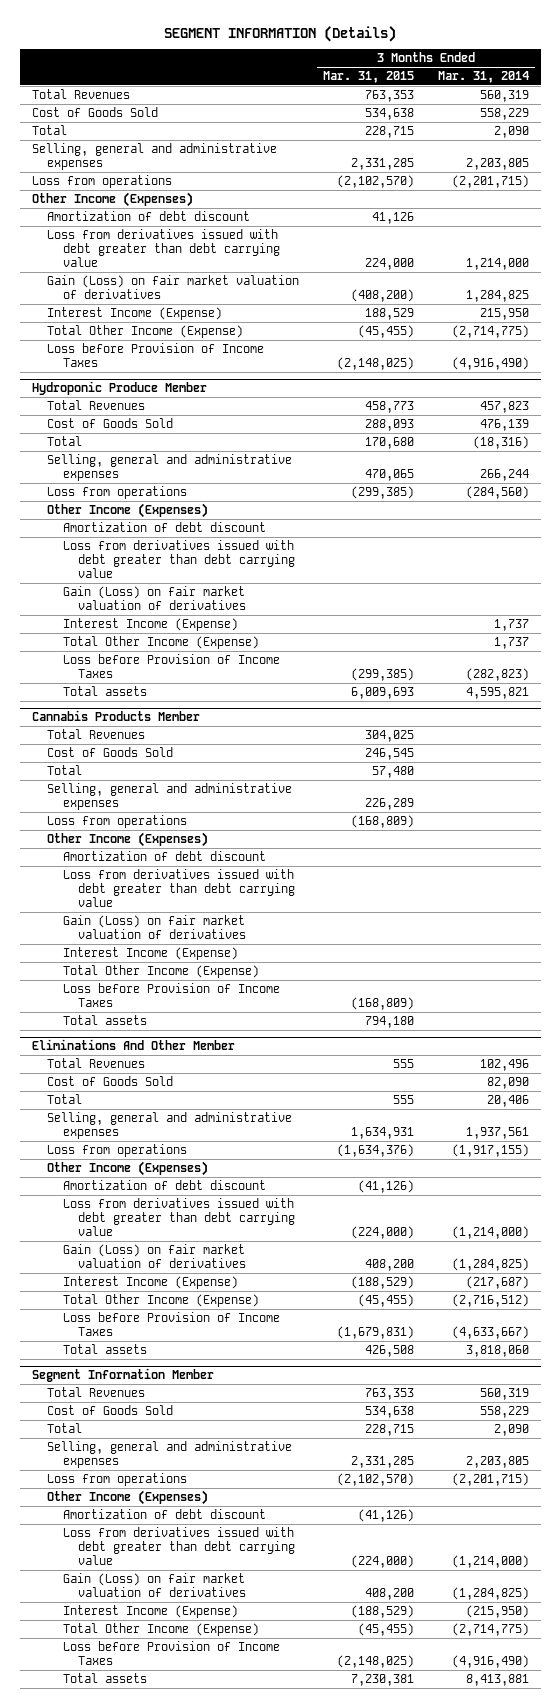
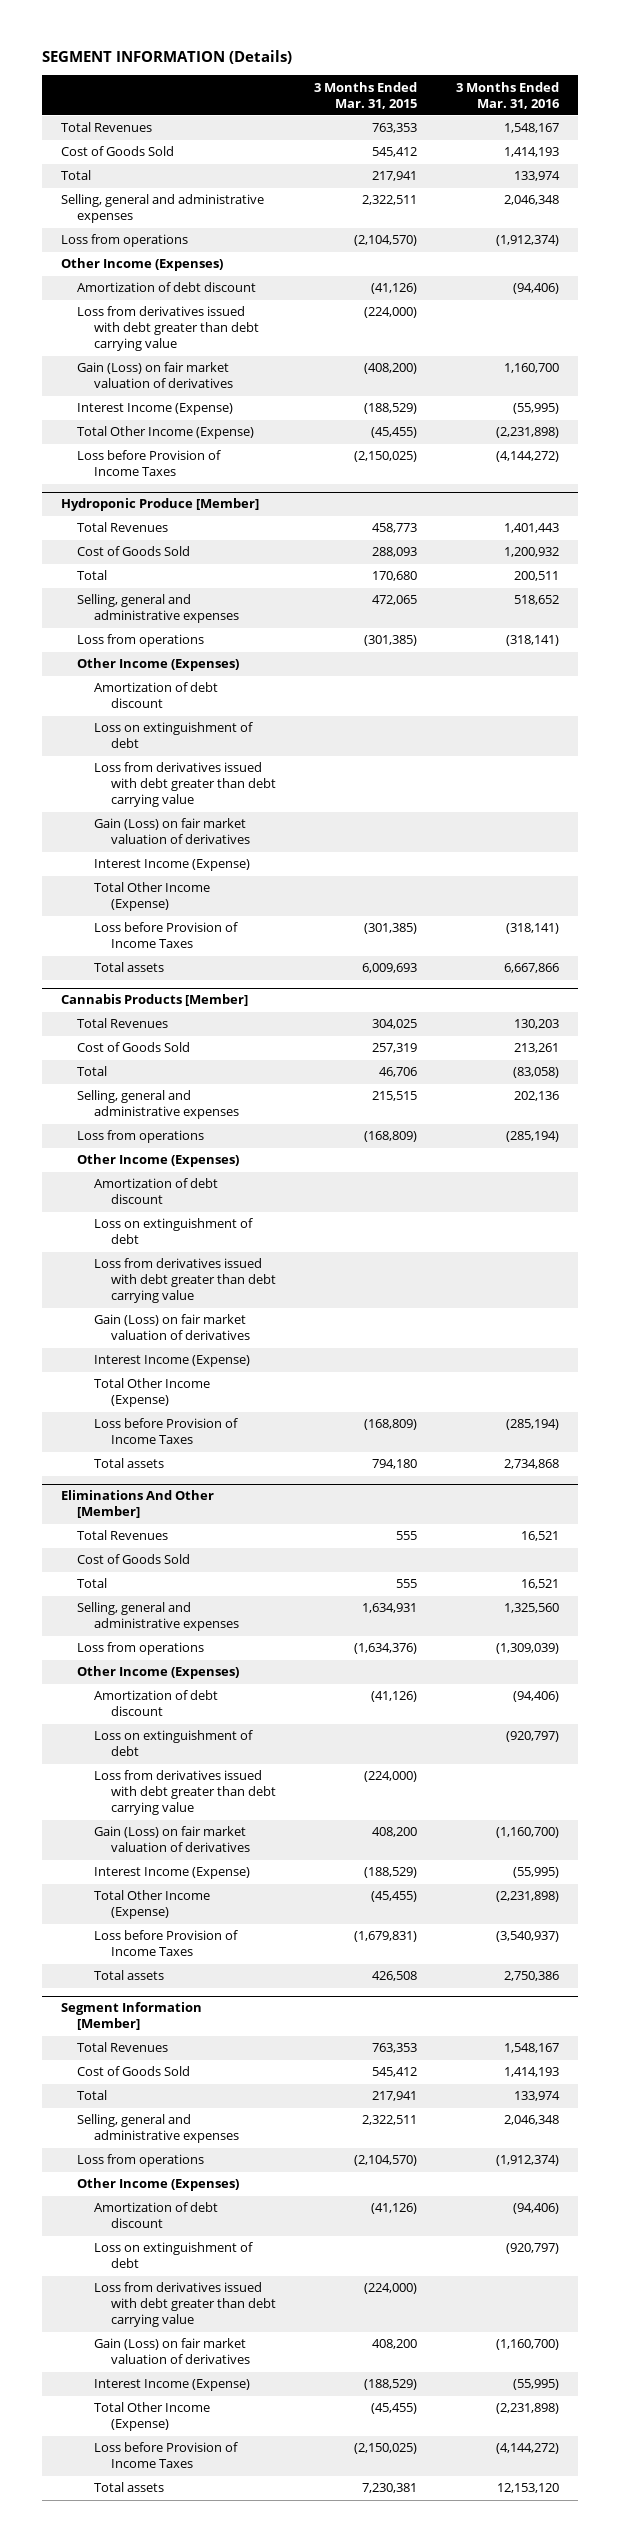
[437,70,529,83] Mar. 31, 2014 -> none
none -> [455,81,560,109] 3 Months Ended Mar. 31, 2016
[364,107,414,120] 534,638 -> [372,147,418,158] 545,412
[364,125,414,138] 228,715 -> [372,171,418,182] 217,941
[350,158,414,171] 2,331,285 -> [362,195,418,206] 2,322,511
[336,174,414,188] (2,102,570) -> [354,235,418,247] (2,104,570)
[371,211,414,224] 41,126 -> [371,283,418,295] (41,126)
[364,258,414,271] 224,000 -> [364,307,418,319] (224,000)
[364,307,414,320] 188,529 -> [364,403,418,415] (188,529)
[336,357,414,371] (2,148,025) -> [354,451,418,463] (2,150,025)
[31,380,207,395] Hydroponic Produce Member -> [60,498,259,512] Hydroponic Produce [Member]
[364,469,414,482] 470,065 -> [372,595,418,606] 472,065
[350,485,414,499] (299,385) -> [364,635,418,647] (301,385)
none -> [94,722,254,749] Loss on extinguishment of debt
[350,668,414,682] (299,385) -> [364,923,418,935] (301,385)
[31,709,200,721] Cannabis Products Member -> [60,994,248,1007] Cannabis Products [Member]
[364,747,414,760] 246,545 -> [372,1043,418,1054] 257,319
[371,765,414,778] 57,480 -> [379,1067,418,1078] 46,706
[364,798,414,811] 226,289 -> [372,1091,418,1102] 215,515
none -> [94,1218,254,1245] Loss on extinguishment of debt
[31,1038,235,1050] Eliminations And Other Member -> [60,1490,214,1519] Eliminations And Other [Member]
none -> [94,1730,254,1757] Loss on extinguishment of debt
[31,1367,214,1382] Segment Information Member -> [60,2002,202,2031] Segment Information [Member]
[364,1405,414,1418] 534,638 -> [372,2067,418,2078] 545,412
[364,1423,414,1436] 228,715 -> [372,2091,418,2102] 217,941
[350,1456,414,1469] 2,331,285 -> [362,2115,418,2126] 2,322,511
[336,1472,414,1486] (2,102,570) -> [354,2155,418,2167] (2,104,570)
none -> [94,2242,254,2269] Loss on extinguishment of debt
[336,1655,414,1669] (2,148,025) -> [354,2443,418,2455] (2,150,025)

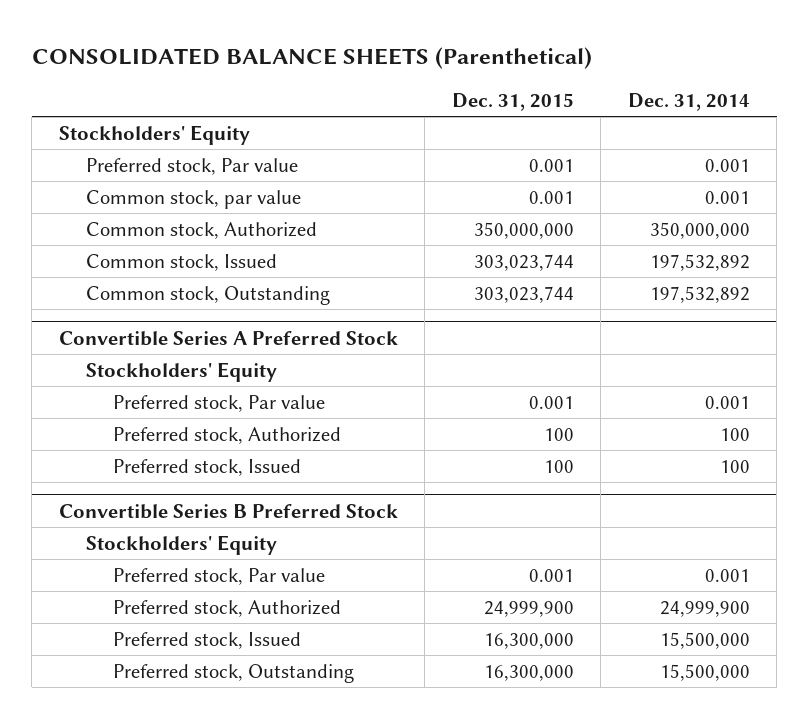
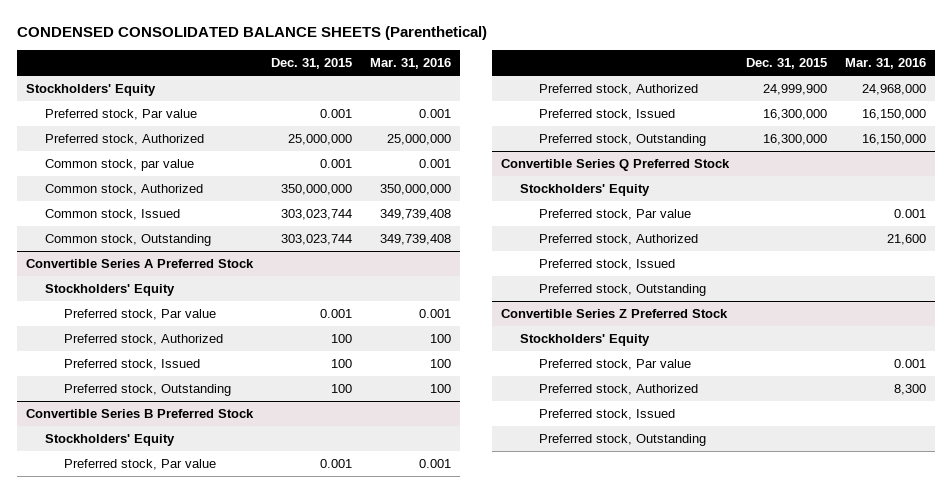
[31,46,592,69] CONSOLIDATED BALANCE SHEETS (Parenthetical) -> [17,26,488,41] CONDENSED CONSOLIDATED BALANCE SHEETS (Parenthetical)
[627,93,750,112] Dec. 31, 2014 -> none
none -> [369,57,451,69] Mar. 31, 2016
none -> [45,134,205,146] Preferred stock, Authorized
none -> [64,384,232,397] Preferred stock, Outstanding
none -> [500,159,730,172] Convertible Series Q Preferred Stock
none -> [519,184,650,197] Stockholders' Equity
none -> [539,209,692,221] Preferred stock, Par value
none -> [539,234,699,246] Preferred stock, Authorized
none -> [539,259,676,271] Preferred stock, Issued
none -> [539,284,707,297] Preferred stock, Outstanding
none -> [500,309,728,319] Convertible Series Z Preferred Stock
none -> [519,334,650,347] Stockholders' Equity
none -> [539,359,692,371] Preferred stock, Par value
none -> [539,384,699,396] Preferred stock, Authorized
none -> [539,409,676,421] Preferred stock, Issued
none -> [539,434,707,447] Preferred stock, Outstanding

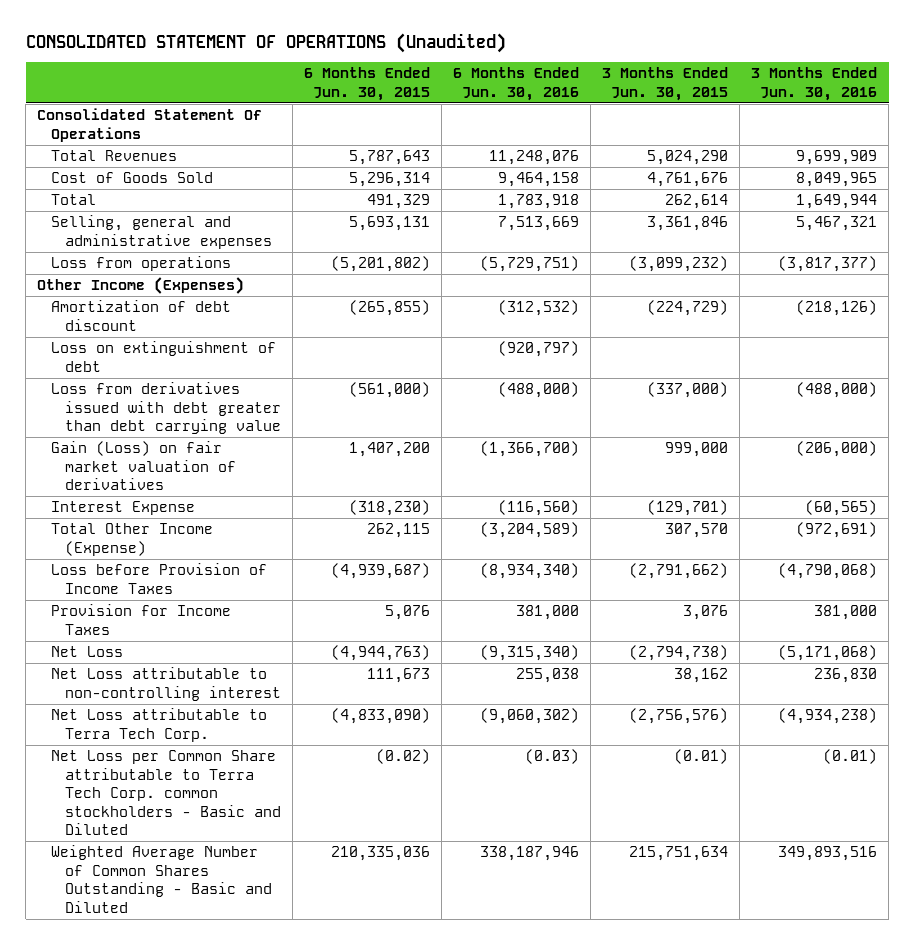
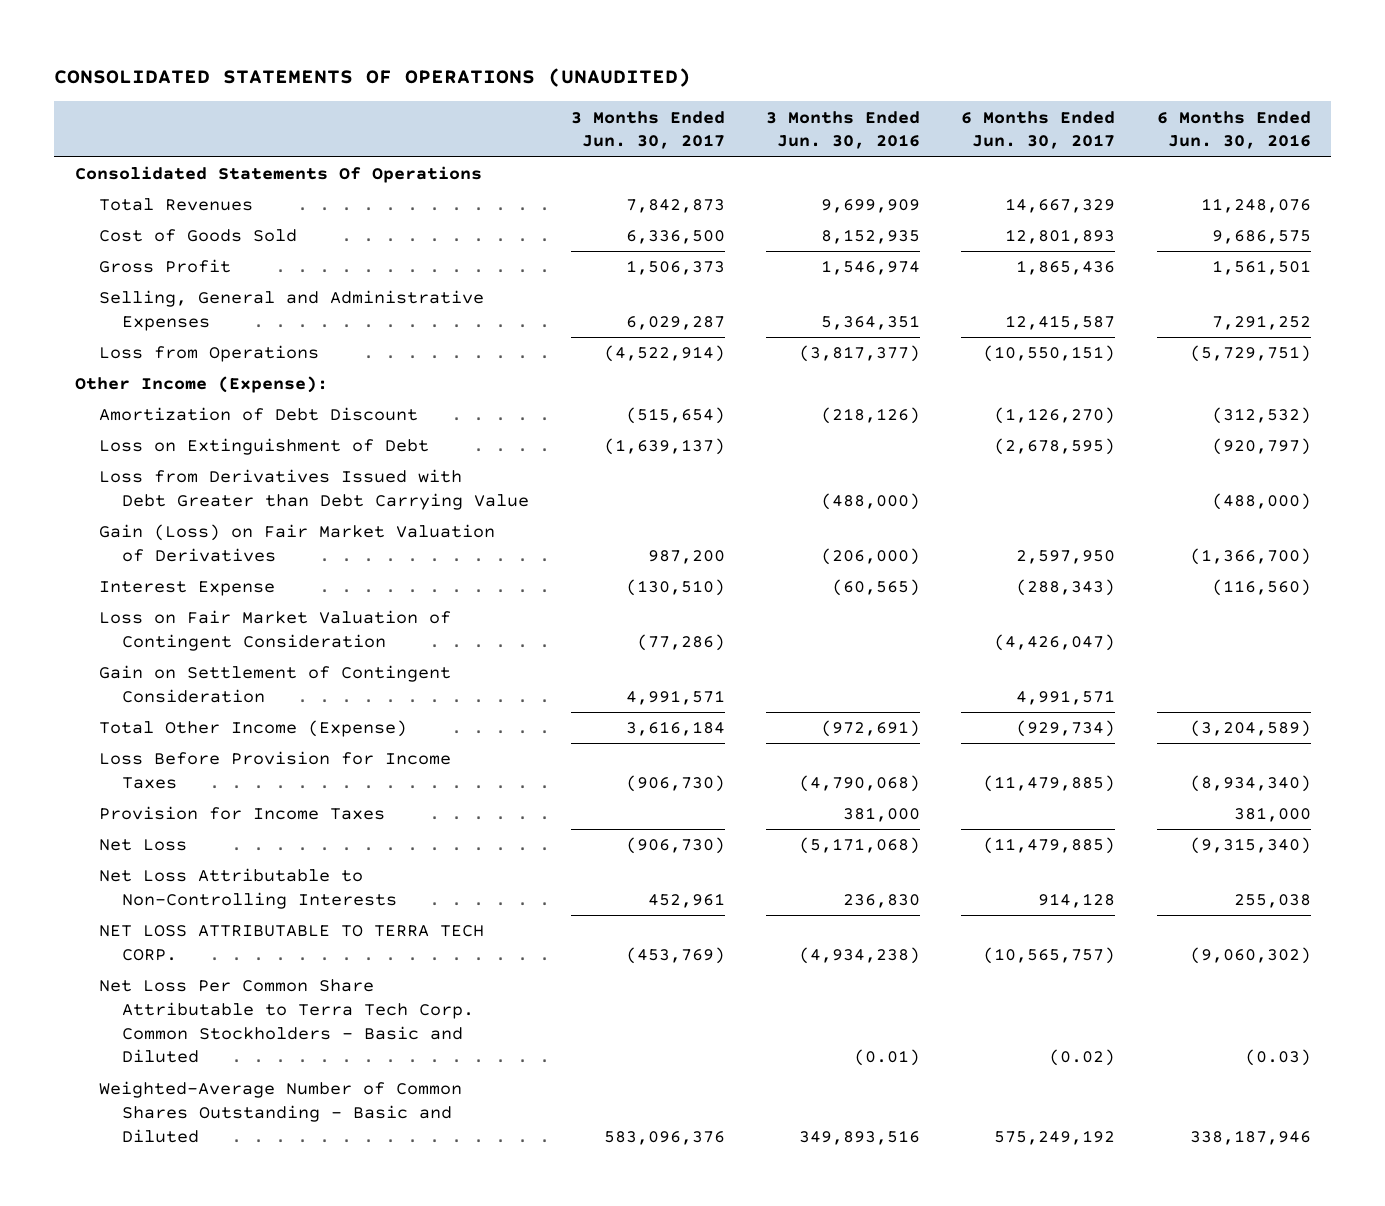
[25,32,506,53] CONSOLIDATED STATEMENT OF OPERATIONS (Unaudited) -> [54,67,692,87] CONSOLIDATED STATEMENTS OF OPERATIONS (UNAUDITED)
[303,67,430,101] 6 Months Ended Jun. 30, 2015 -> none
[602,67,729,101] 3 Months Ended Jun. 30, 2015 -> none
none -> [570,110,725,150] 3 Months Ended Jun. 30, 2017
none -> [961,110,1116,150] 6 Months Ended Jun. 30, 2017
[37,108,263,142] Consolidated Statement Of Operations -> [74,166,482,184] Consolidated Statements Of Operations
[50,194,96,206] Total -> none
[498,172,580,188] 9,464,158 -> [1211,230,1311,245] 9,686,575
[796,172,878,188] 8,049,965 -> [821,229,921,245] 8,152,935
none -> [98,259,231,274] Gross Profit
[50,215,272,249] Selling, general and administrative expenses -> [98,290,484,331] Selling, General and Administrative Expenses
[498,216,580,232] 7,513,669 -> [1211,314,1311,330] 7,291,252
[796,216,878,232] 5,467,321 -> [821,314,921,330] 5,364,351
[50,256,231,272] Loss from operations -> [98,345,319,363] Loss from Operations
[37,277,245,295] Other Income (Expenses) -> [74,376,328,394] Other Income (Expense):
[50,300,231,331] Amortization of debt discount -> [98,407,418,422] Amortization of Debt Discount
[50,341,276,372] Loss on extinguishment of debt -> [98,438,429,456] Loss on Extinguishment of Debt
[50,382,281,435] Loss from derivatives issued with debt greater than debt carrying value -> [98,469,530,510] Loss from Derivatives Issued with Debt Greater than Debt Carrying Value
[50,441,236,491] Gain (Loss) on fair market valuation of derivatives -> [98,524,495,562] Gain (Loss) on Fair Market Valuation of Derivatives
none -> [98,610,451,651] Loss on Fair Market Valuation of Contingent Consideration
none -> [98,665,451,703] Gain on Settlement of Contingent Consideration
[50,563,267,594] Loss before Provision of Income Taxes -> [98,751,451,789] Loss Before Provision for Income Taxes
[50,667,281,701] Net Loss attributable to non-controlling interest -> [98,868,398,909] Net Loss Attributable to Non-Controlling Interests
[50,708,267,742] Net Loss attributable to Terra Tech Corp. -> [98,925,484,961] NET LOSS ATTRIBUTABLE TO TERRA TECH CORP.
[50,750,281,836] Net Loss per Common Share attributable to Terra Tech Corp. common stockholders - Basic and Diluted -> [98,979,475,1064] Net Loss Per Common Share Attributable to Terra Tech Corp. Common Stockholders - Basic and Diluted
[50,845,272,913] Weighted Average Number of Common Shares Outstanding - Basic and Diluted -> [98,1081,462,1143] Weighted-Average Number of Common Shares Outstanding - Basic and Diluted

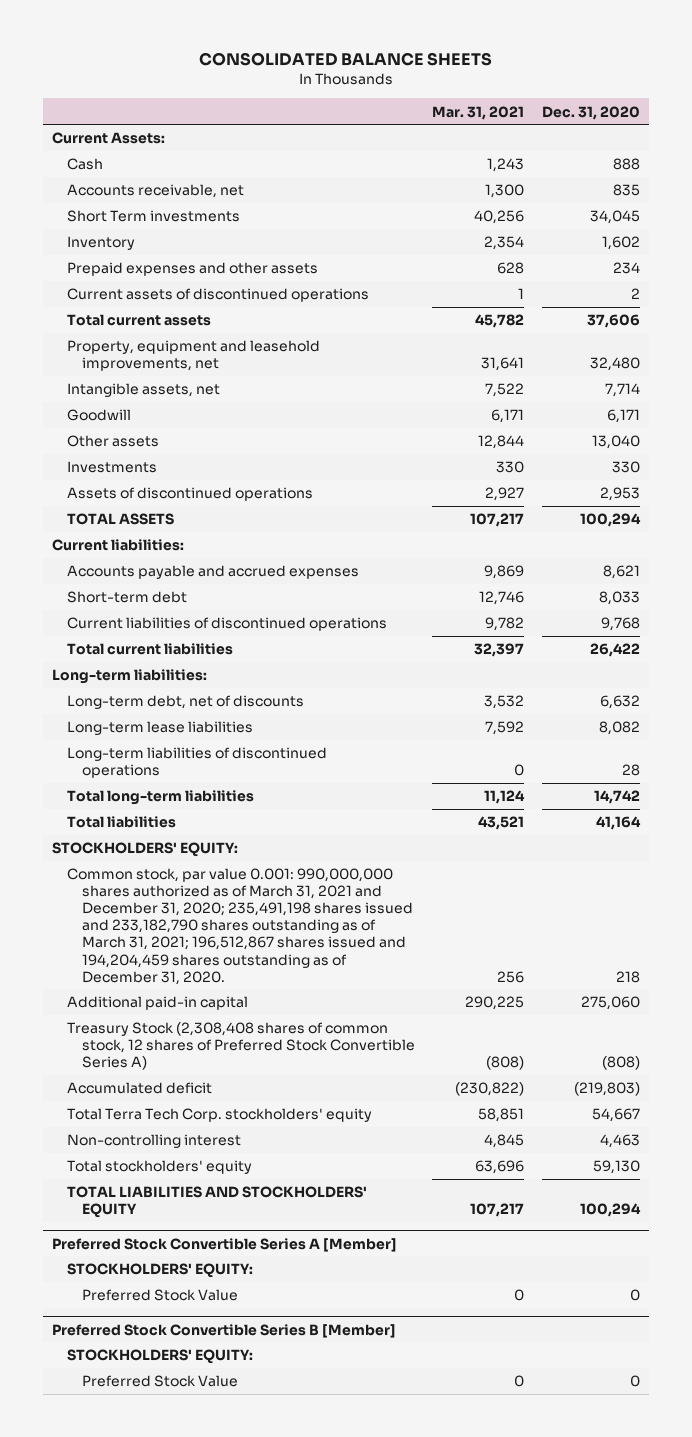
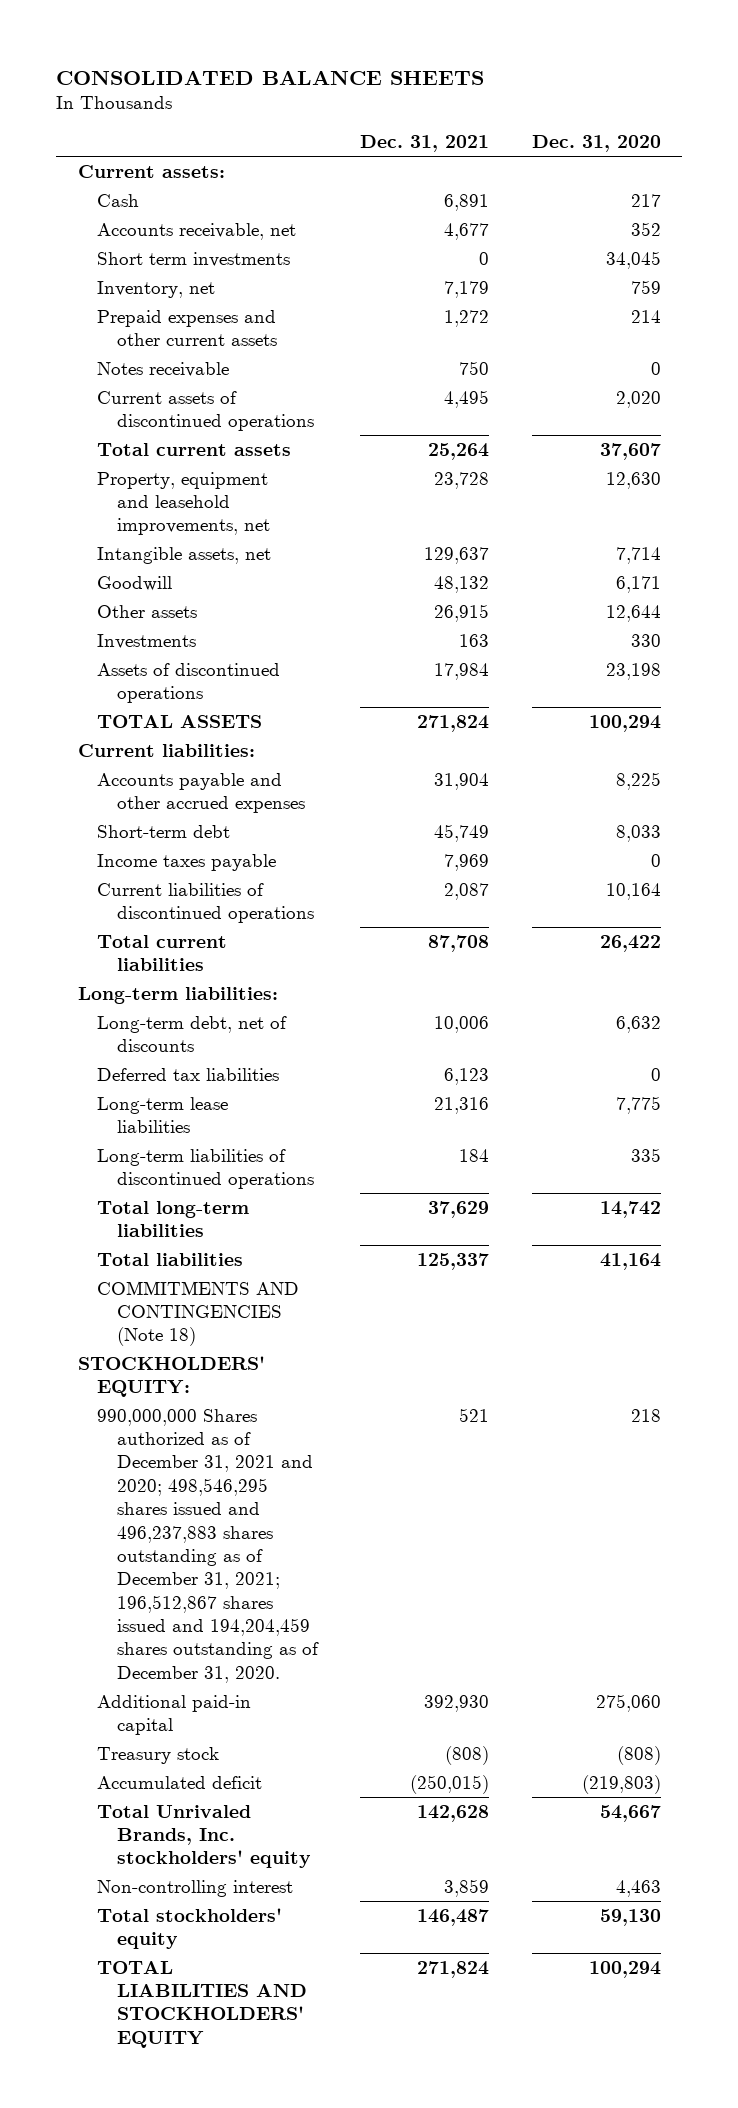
[432,105,525,120] Mar. 31, 2021 -> none
none -> [360,135,490,153] Dec. 31, 2021
[52,132,166,145] Current Assets: -> [77,164,225,178] Current assets:
[612,158,640,171] 888 -> [630,193,661,207] 217
[612,184,640,197] 835 -> [630,221,661,236] 352
[66,210,240,223] Short Term investments -> [97,251,291,267] Short term investments
[66,236,135,251] Inventory -> [97,280,216,298] Inventory, net
[601,236,640,251] 1,602 -> [630,279,661,294] 759
[66,262,318,277] Prepaid expenses and other assets -> [97,309,277,347] Prepaid expenses and other current assets
[612,262,640,275] 234 -> [630,309,661,323] 214
none -> [97,361,230,377] Notes receivable
[630,288,640,300] 2 -> [615,390,661,408] 2,020
[586,314,640,329] 37,606 -> [599,442,661,460] 37,607
[589,357,640,372] 32,480 -> [605,471,661,489] 12,630
[591,435,640,450] 13,040 -> [605,604,661,622] 12,644
[599,487,640,502] 2,953 -> [605,662,661,680] 23,198
[66,565,359,580] Accounts payable and accrued expenses -> [97,772,305,814] Accounts payable and other accrued expenses
[602,565,640,580] 8,621 -> [615,771,661,790] 8,225
none -> [97,853,277,871] Income taxes payable
[600,617,640,632] 9,768 -> [605,882,661,900] 10,164
none -> [97,1067,280,1081] Deferred tax liabilities
[598,721,640,736] 8,082 -> [615,1095,661,1114] 7,775
[621,764,640,777] 28 -> [630,1147,661,1162] 335
none -> [97,1280,300,1347] COMMITMENTS AND CONTINGENCIES (Note 18)
[66,868,413,985] Common stock, par value 0.001: 990,000,000 shares authorized as of March 31, 2021 and December 31, 2020; 235,491,198 shares issued and 233,182,790 shares outstanding as of March 31, 2021; 196,512,867 shares issued and 194,204,459 shares outstanding as of December 31, 2020. -> [97,1408,319,1683] 990,000,000 Shares authorized as of December 31, 2021 and 2020; 498,546,295 shares issued and 496,237,883 shares outstanding as of December 31, 2021; 196,512,867 shares issued and 194,204,459 shares outstanding as of December 31, 2020.
[66,1022,415,1071] Treasury Stock (2,308,408 shares of common stock, 12 shares of Preferred Stock Convertible Series A) -> [97,1746,220,1764] Treasury stock
[66,1108,372,1123] Total Terra Tech Corp. stockholders' equity -> [97,1804,311,1869] Total Unrivaled Brands, Inc. stockholders' equity
[52,1237,398,1252] Preferred Stock Convertible Series A [Member] -> none
[66,1263,253,1279] STOCKHOLDERS' EQUITY: -> none
[81,1289,238,1302] Preferred Stock Value -> none
[52,1323,397,1338] Preferred Stock Convertible Series B [Member] -> none
[66,1349,253,1365] STOCKHOLDERS' EQUITY: -> none
[81,1375,238,1388] Preferred Stock Value -> none

